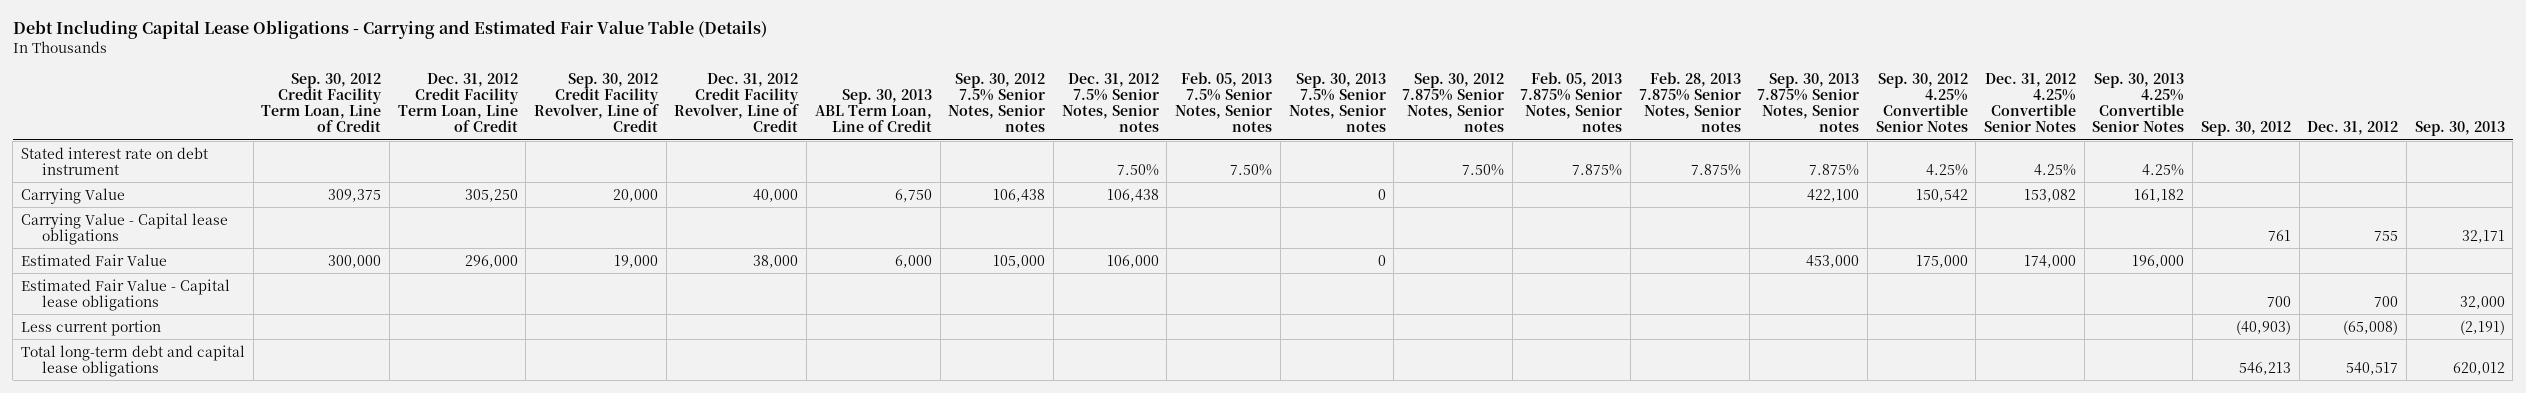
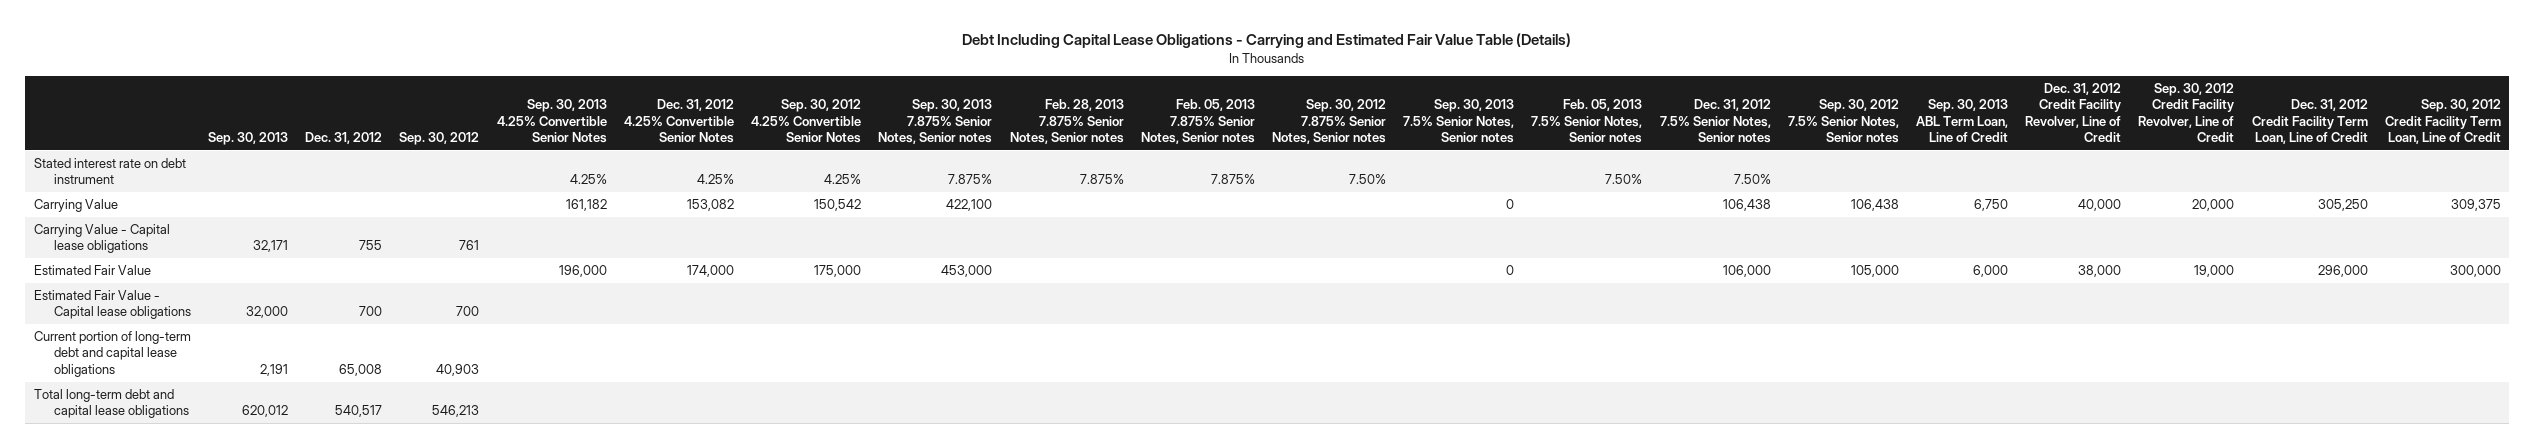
[20,319,161,336] Less current portion -> none
none -> [33,331,191,377] Current portion of long-term debt and capital lease obligations

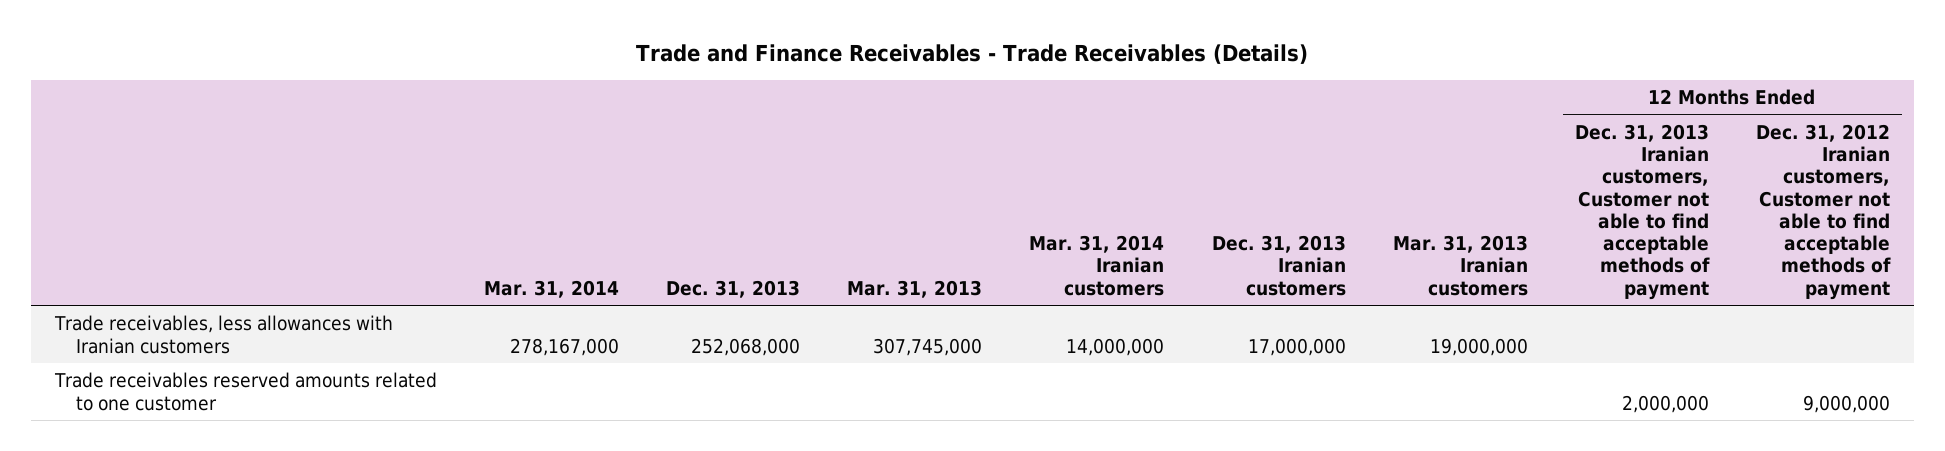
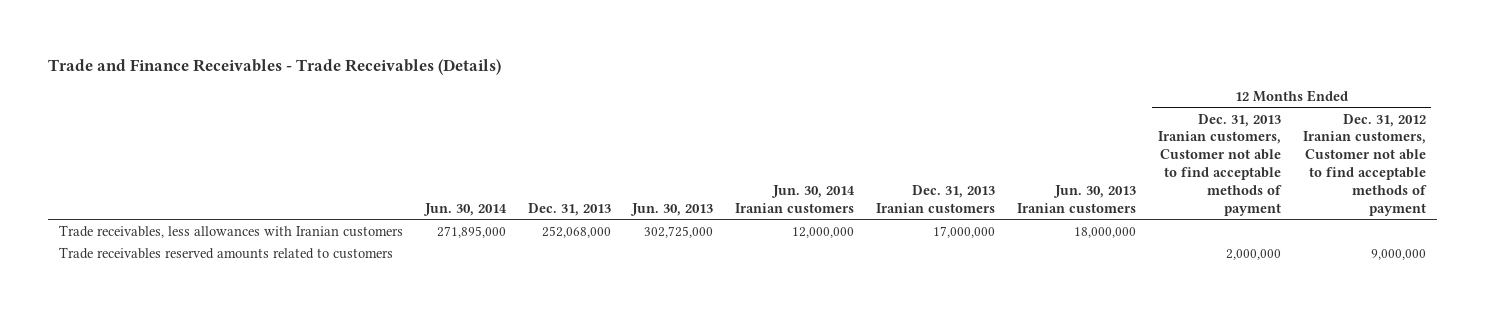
[484,279,620,298] Mar. 31, 2014 -> none
[847,279,983,298] Mar. 31, 2013 -> none
[1029,235,1165,296] Mar. 31, 2014 Iranian customers -> none
[1392,235,1528,296] Mar. 31, 2013 Iranian customers -> none
none -> [422,202,507,216] Jun. 30, 2014
none -> [630,202,714,216] Jun. 30, 2013
none -> [735,184,856,213] Jun. 30, 2014 Iranian customers
none -> [1016,184,1136,213] Jun. 30, 2013 Iranian customers
[53,372,437,411] Trade receivables reserved amounts related to one customer -> [58,246,393,259] Trade receivables reserved amounts related to customers

